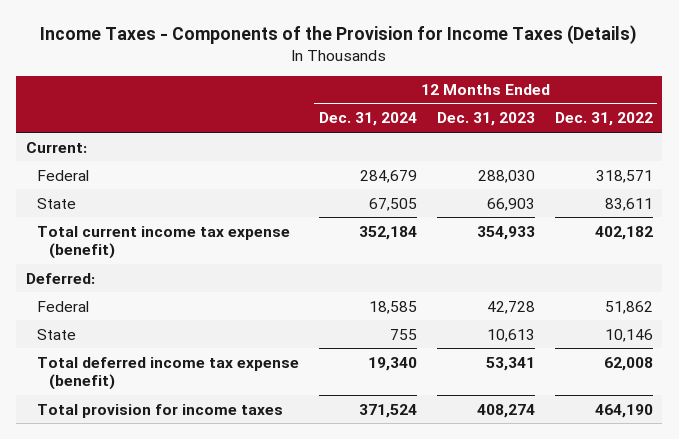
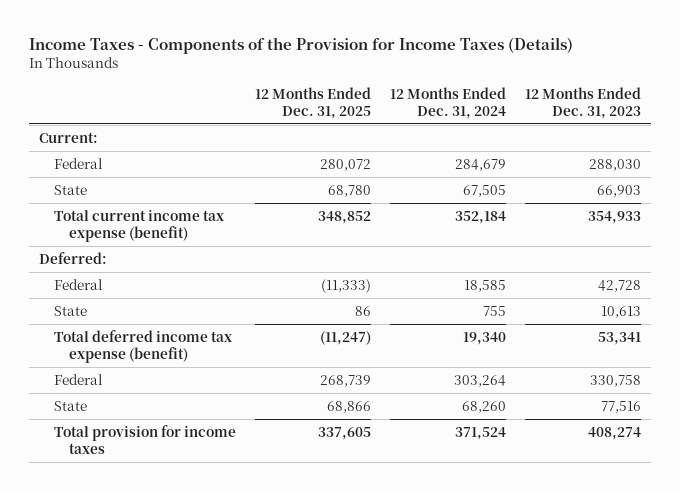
[554,112,653,127] Dec. 31, 2022 -> none
none -> [254,86,371,119] 12 Months Ended Dec. 31, 2025
none -> [53,373,103,385] Federal
none -> [53,400,87,411] State

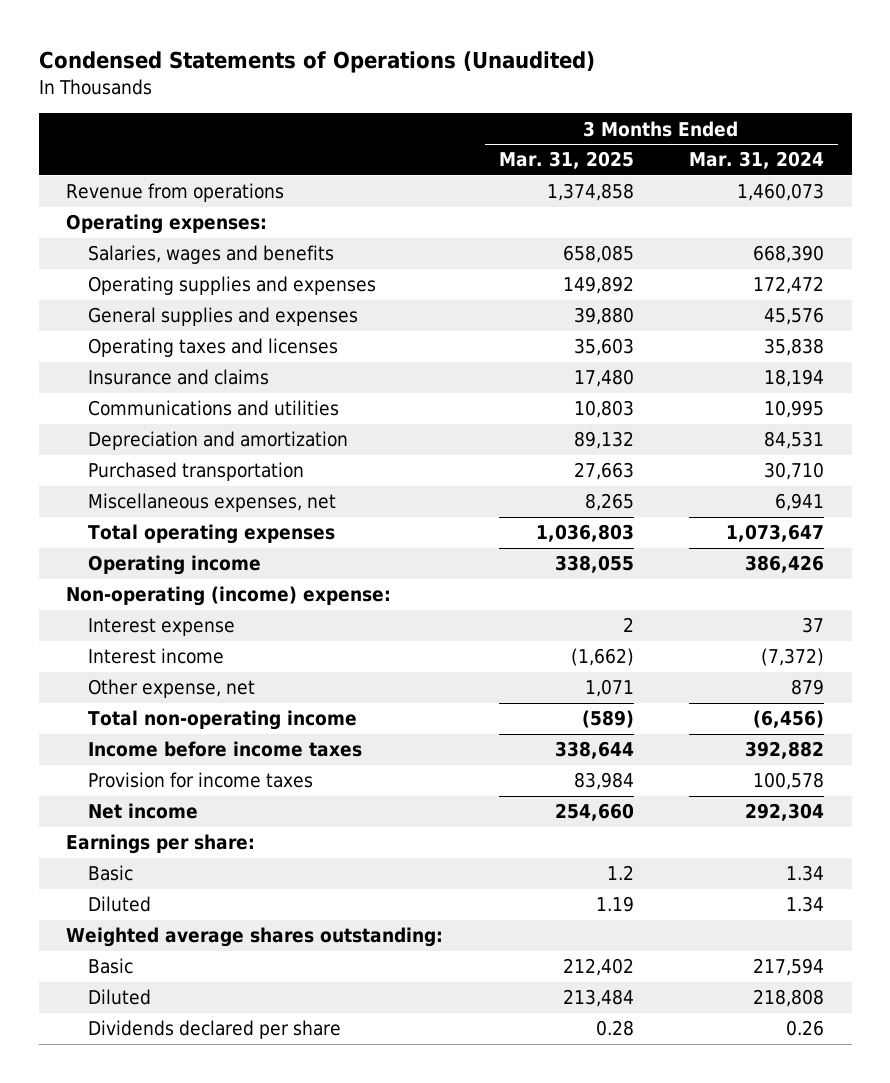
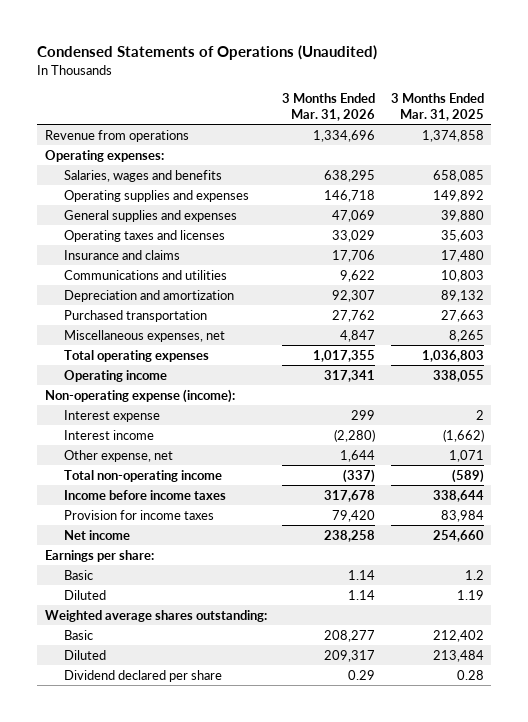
[688,151,824,170] Mar. 31, 2024 -> none
none -> [282,92,376,122] 3 Months Ended Mar. 31, 2026
[66,586,392,607] Non-operating (income) expense: -> [44,388,235,403] Non-operating expense (income):
[87,1020,341,1040] Dividends declared per share -> [63,669,222,682] Dividend declared per share

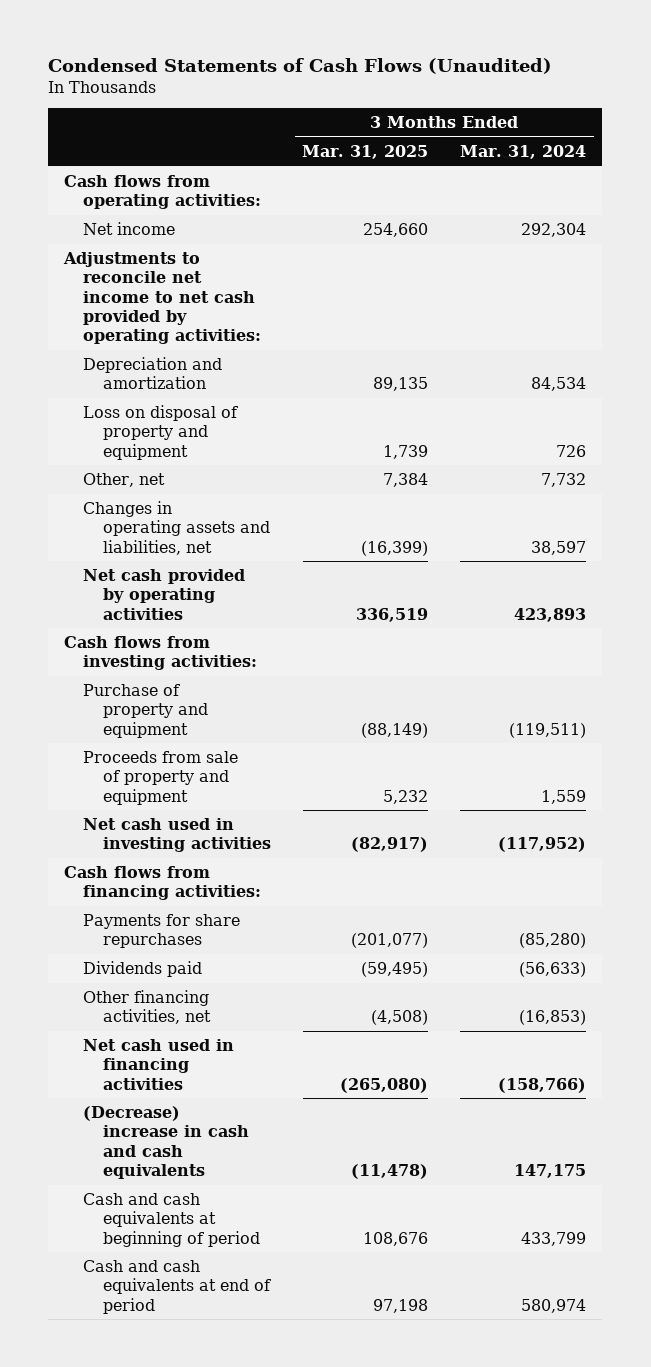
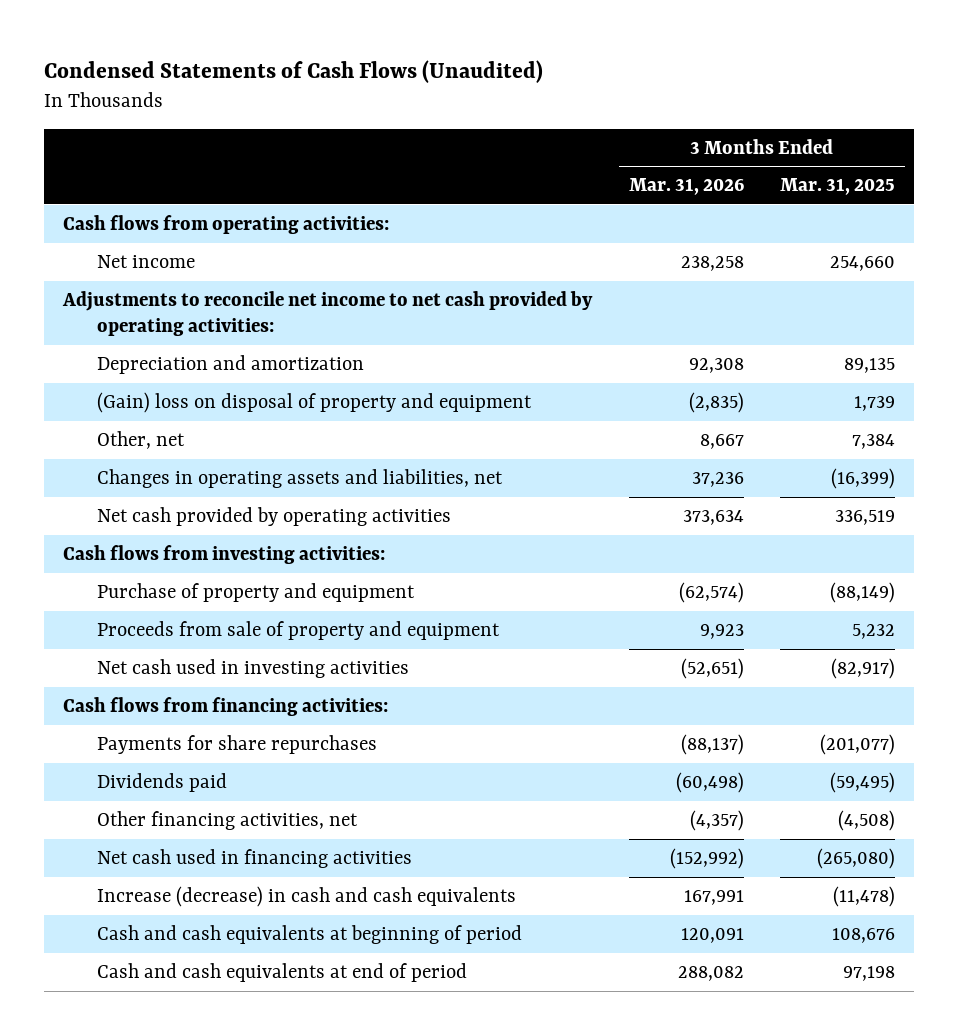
[460,144,587,159] Mar. 31, 2024 -> none
none -> [628,178,744,196] Mar. 31, 2026
[83,404,239,460] Loss on disposal of property and equipment -> [96,391,532,413] (Gain) loss on disposal of property and equipment
[83,1105,249,1179] (Decrease) increase in cash and cash equivalents -> [96,885,516,907] Increase (decrease) in cash and cash equivalents

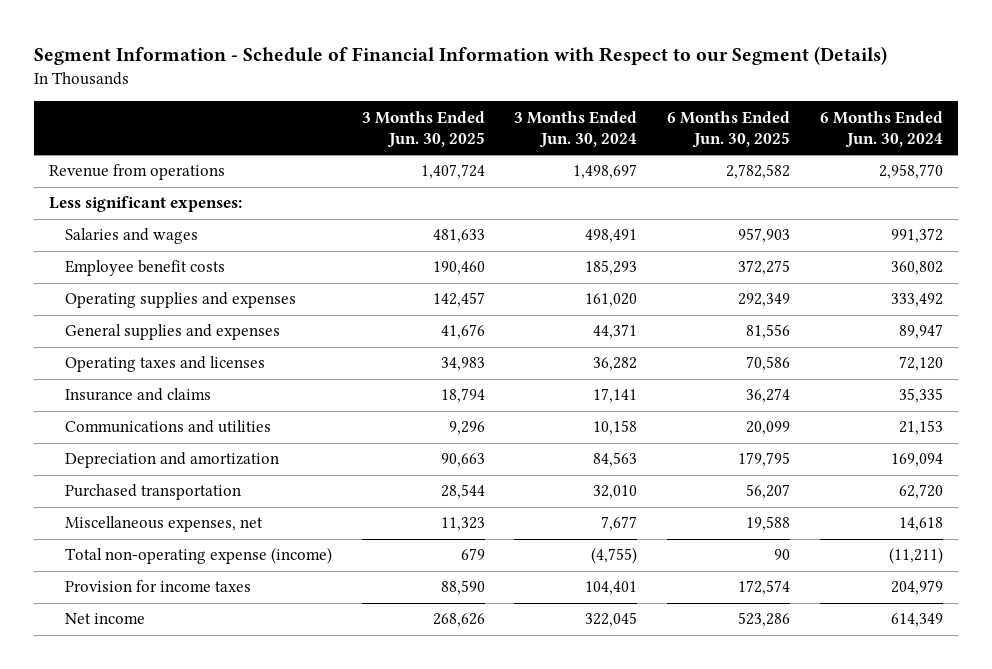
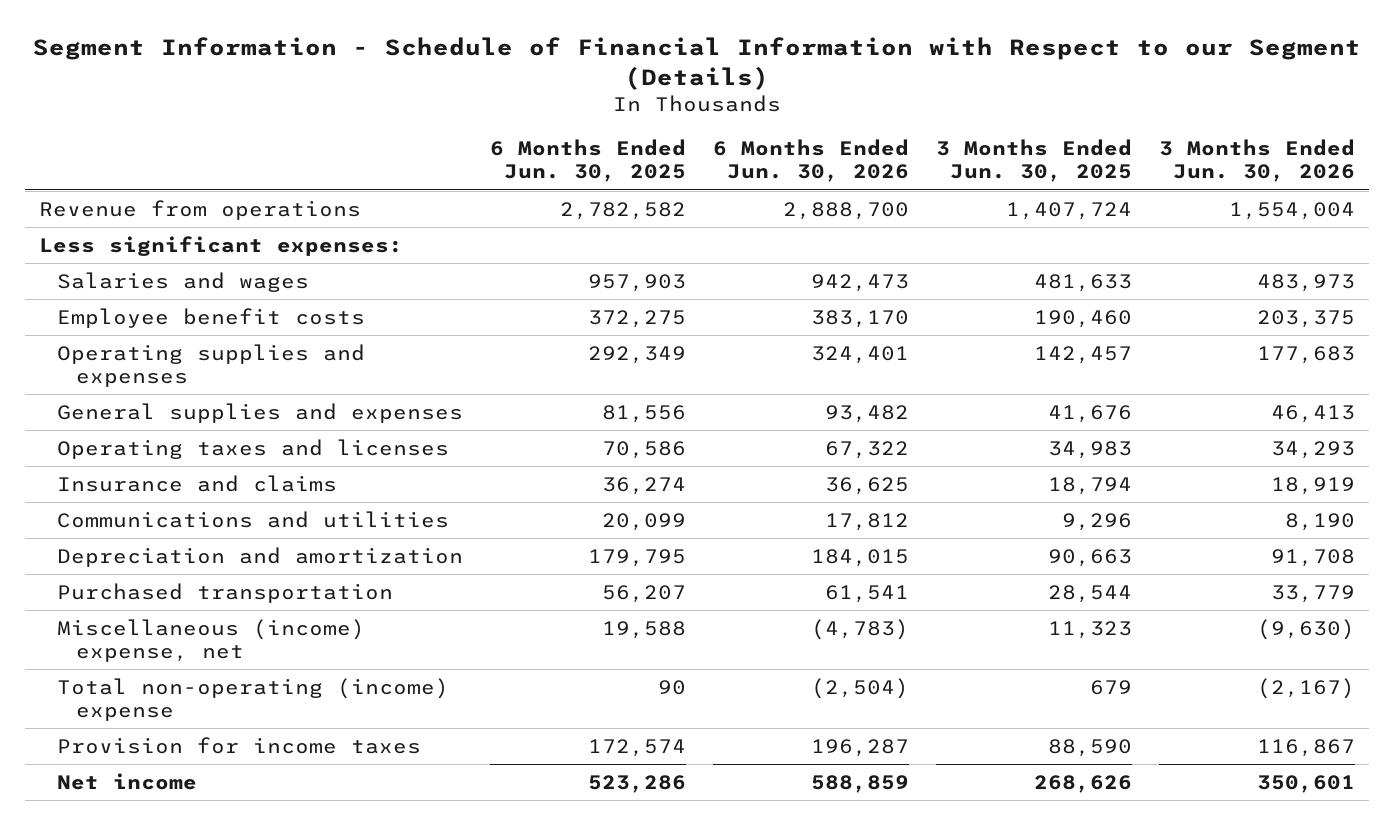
[514,110,638,148] 3 Months Ended Jun. 30, 2024 -> none
[819,110,943,148] 6 Months Ended Jun. 30, 2024 -> none
none -> [713,139,910,183] 6 Months Ended Jun. 30, 2026
none -> [1159,139,1356,183] 3 Months Ended Jun. 30, 2026
[65,516,264,533] Miscellaneous expenses, net -> [57,618,366,662] Miscellaneous (income) expense, net
[65,547,333,565] Total non-operating expense (income) -> [57,677,450,721] Total non-operating (income) expense

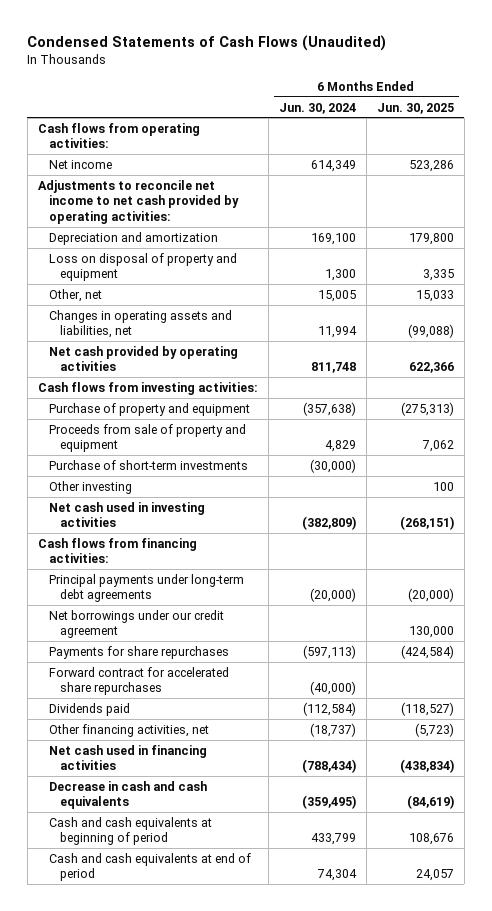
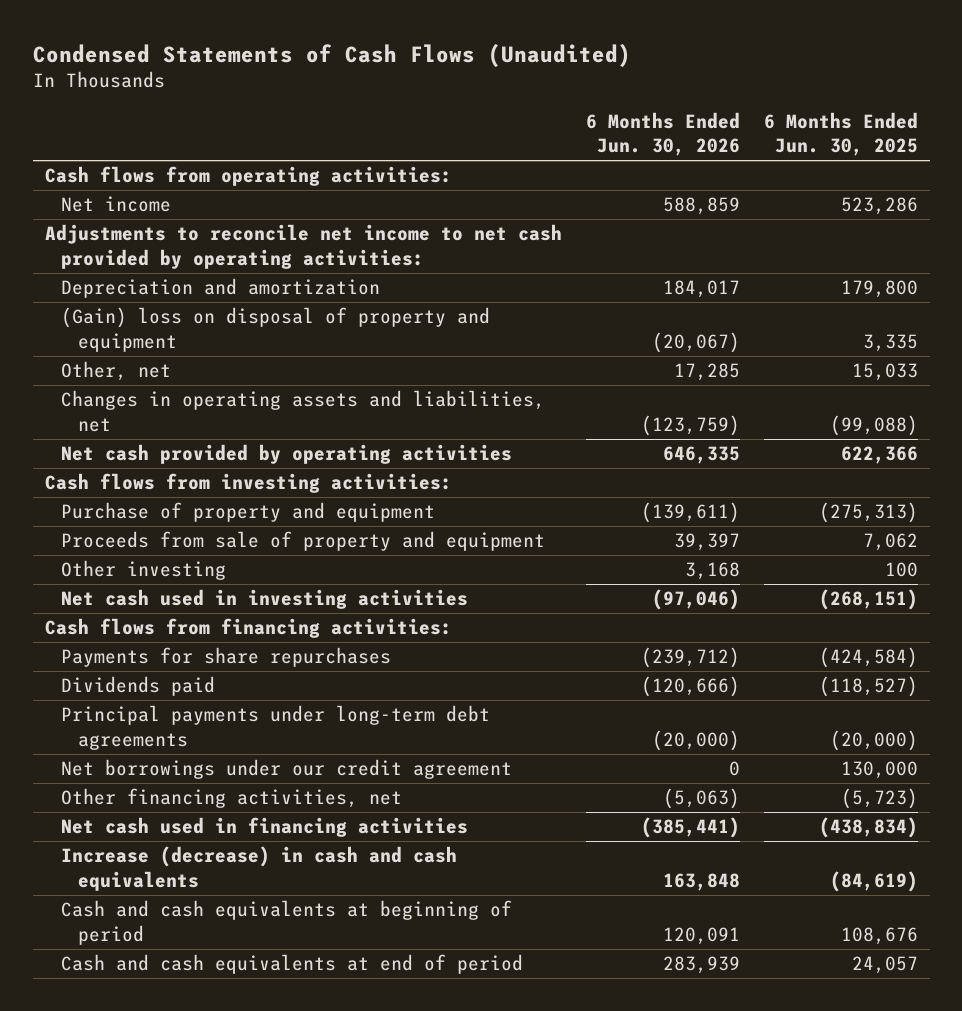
[278,102,356,114] Jun. 30, 2024 -> none
none -> [585,111,740,157] 6 Months Ended Jun. 30, 2026
[49,252,238,282] Loss on disposal of property and equipment -> [61,307,491,352] (Gain) loss on disposal of property and equipment
[49,459,249,470] Purchase of short-term investments -> none
[49,666,230,696] Forward contract for accelerated share repurchases -> none
[49,573,245,603] Principal payments under long-term debt agreements -> [61,705,491,750] Principal payments under long-term debt agreements
[49,609,225,639] Net borrowings under our credit agreement -> [61,759,513,780] Net borrowings under our credit agreement
[49,780,208,810] Decrease in cash and cash equivalents -> [61,846,458,891] Increase (decrease) in cash and cash equivalents

